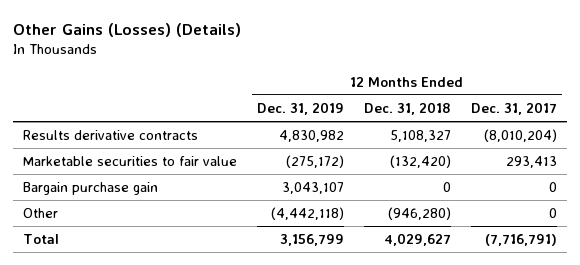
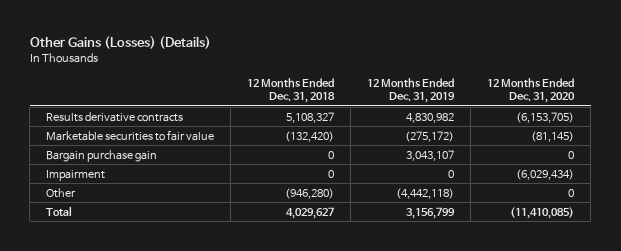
[471,101,558,115] Dec. 31, 2017 -> none
none -> [487,77,576,104] 12 Months Ended Dec. 31, 2020
none -> [46,169,106,181] Impairment

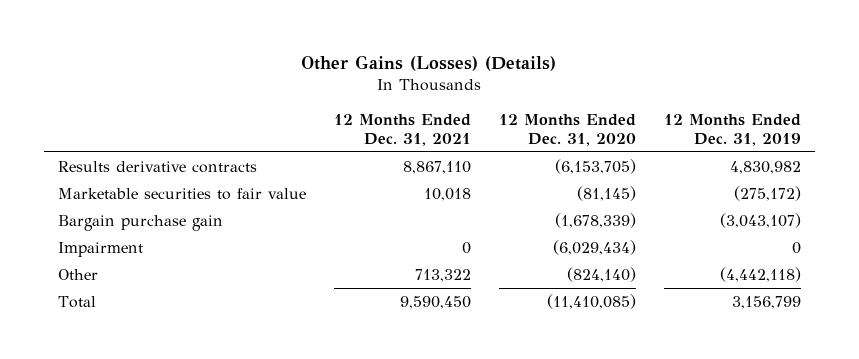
[247,77,336,104] 12 Months Ended Dec. 31, 2018 -> none
none -> [333,113,471,146] 12 Months Ended Dec. 31, 2021
[406,149,455,161] 3,043,107 -> [719,213,801,229] (3,043,107)
[568,150,575,159] 0 -> [554,213,636,229] (1,678,339)
[568,188,575,197] 0 -> [566,267,636,283] (824,140)

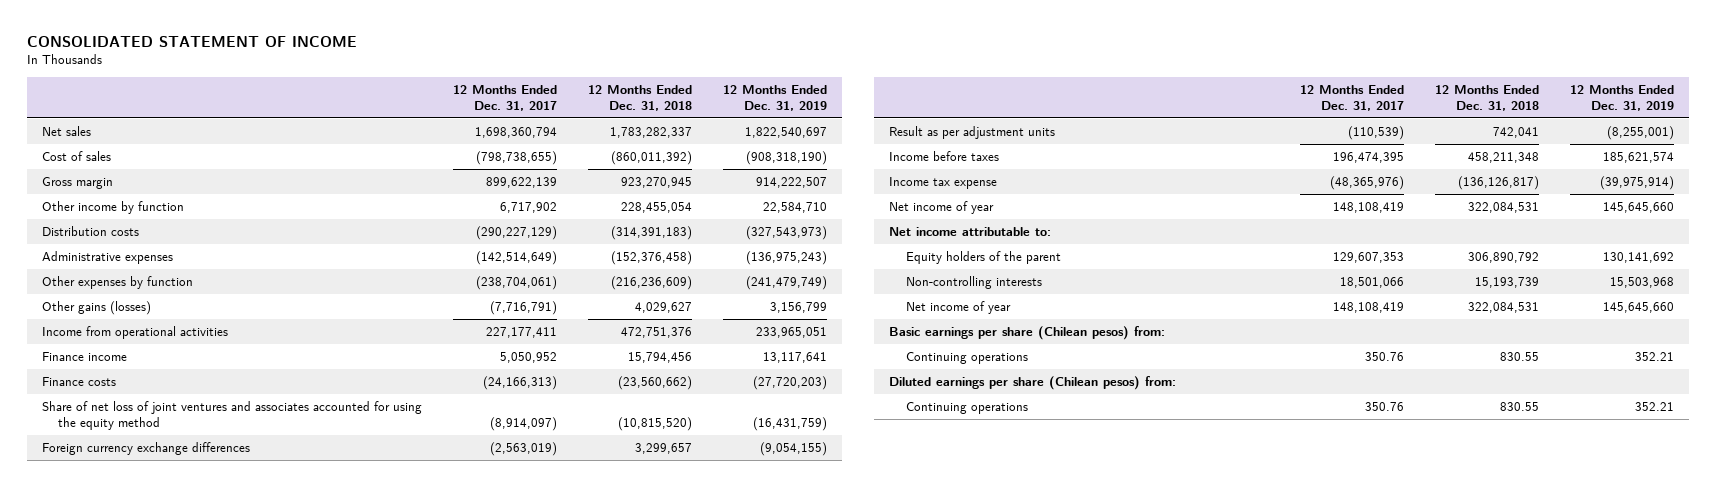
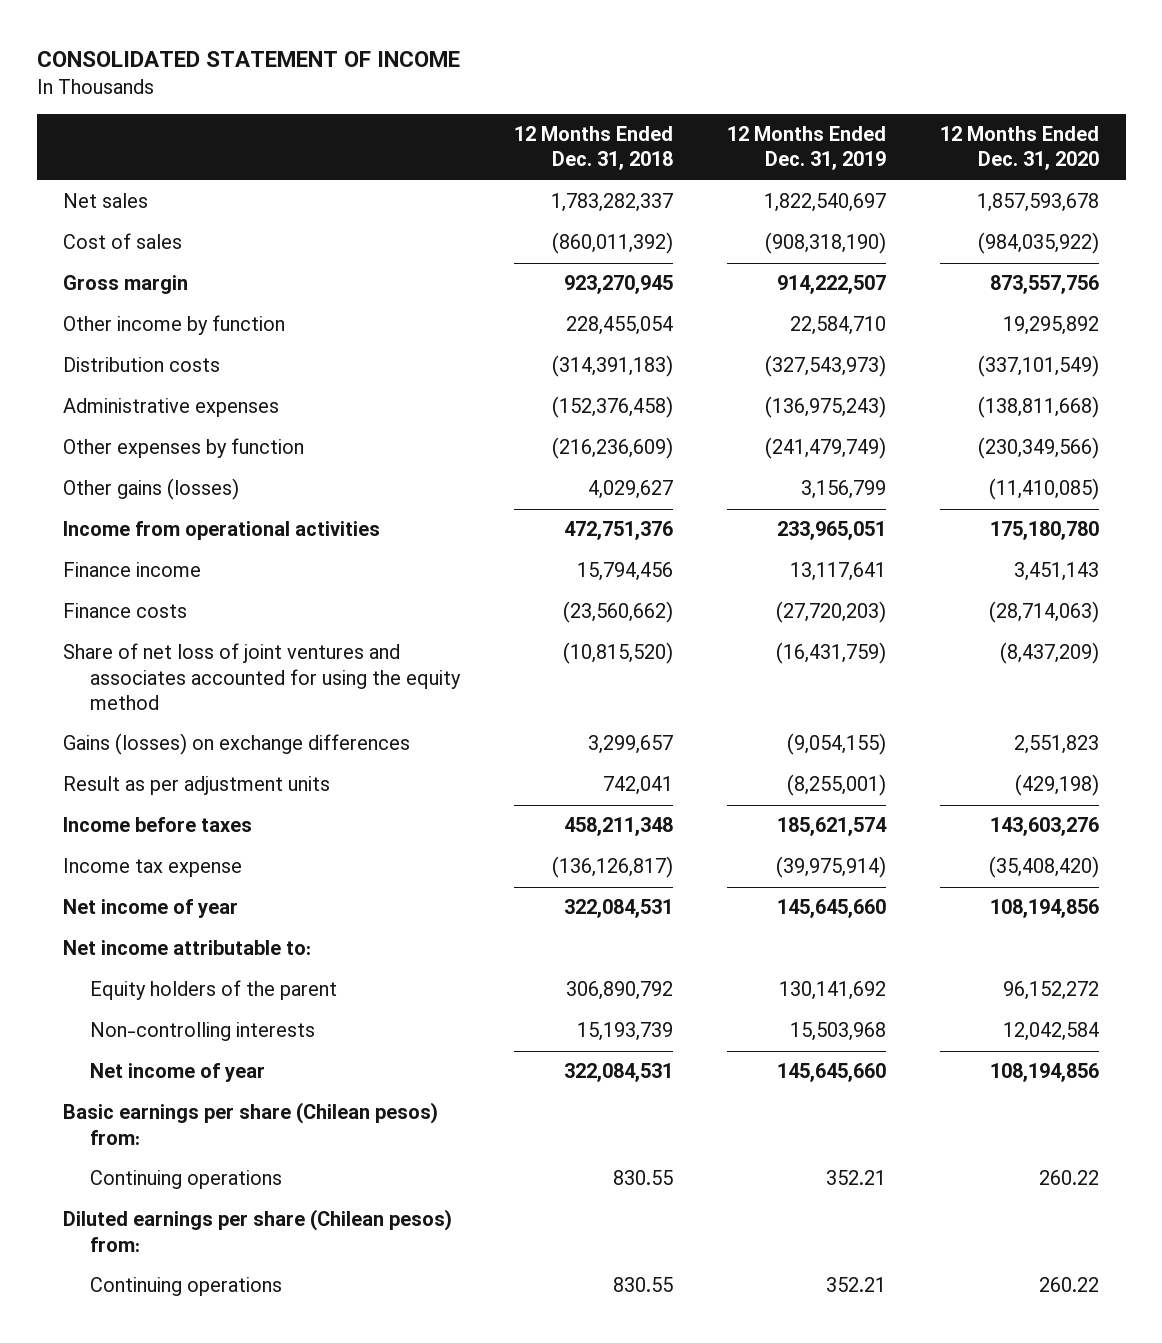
[453,84,558,111] 12 Months Ended Dec. 31, 2017 -> none
none -> [939,126,1099,171] 12 Months Ended Dec. 31, 2020
[42,441,251,455] Foreign currency exchange differences -> [63,733,411,756] Gains (losses) on exchange differences

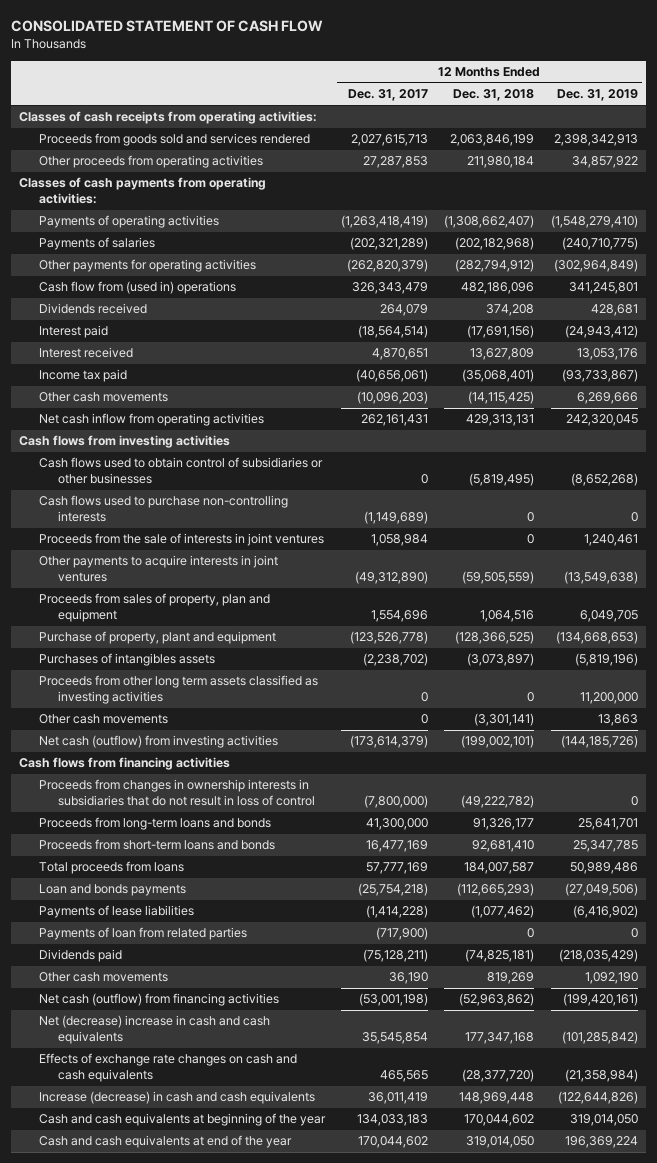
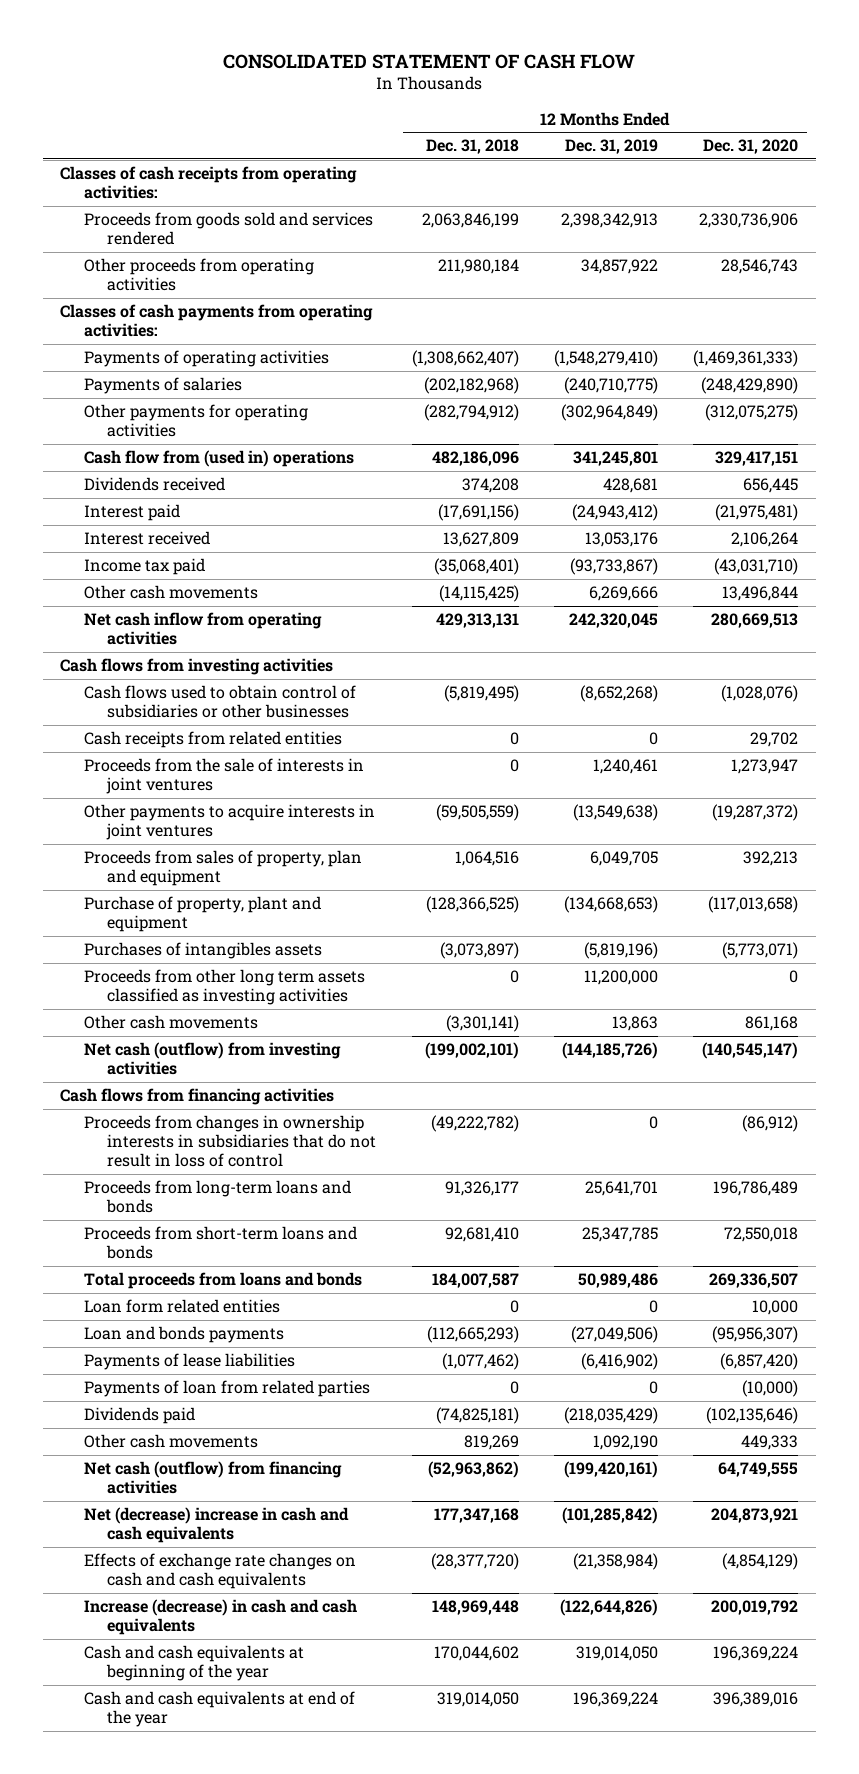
[347,89,428,102] Dec. 31, 2017 -> none
none -> [703,139,799,155] Dec. 31, 2020
[38,495,288,523] Cash flows used to purchase non-controlling interests -> none
none -> [83,731,342,749] Cash receipts from related entities
[38,861,184,875] Total proceeds from loans -> [83,1272,362,1290] Total proceeds from loans and bonds
none -> [83,1299,280,1314] Loan form related entities

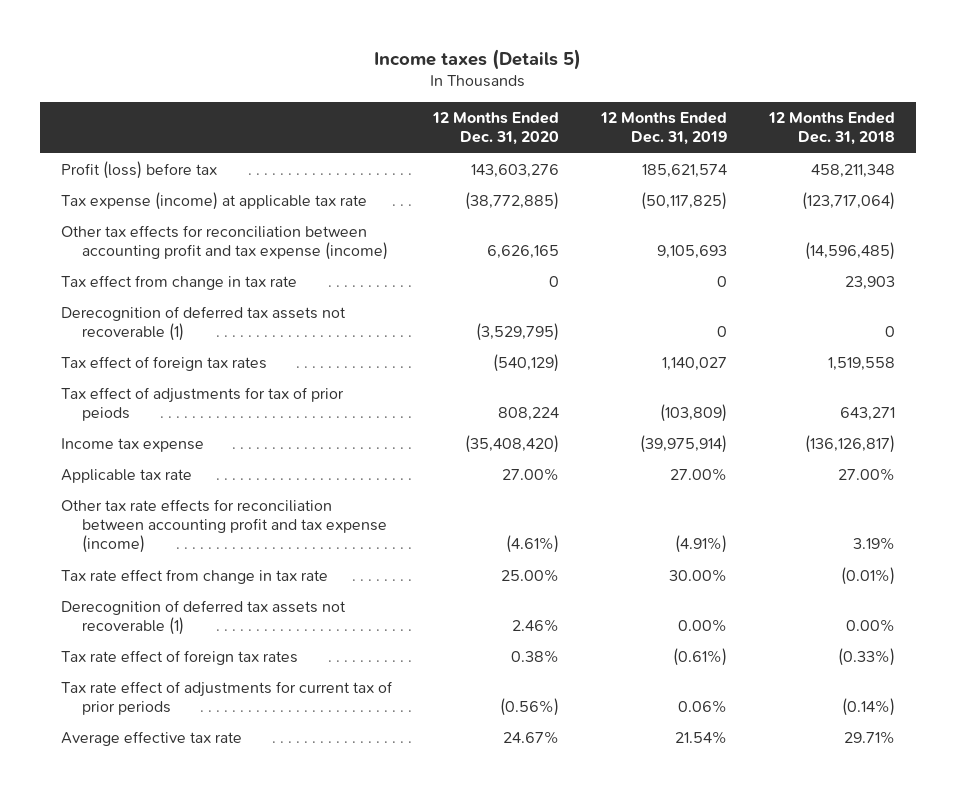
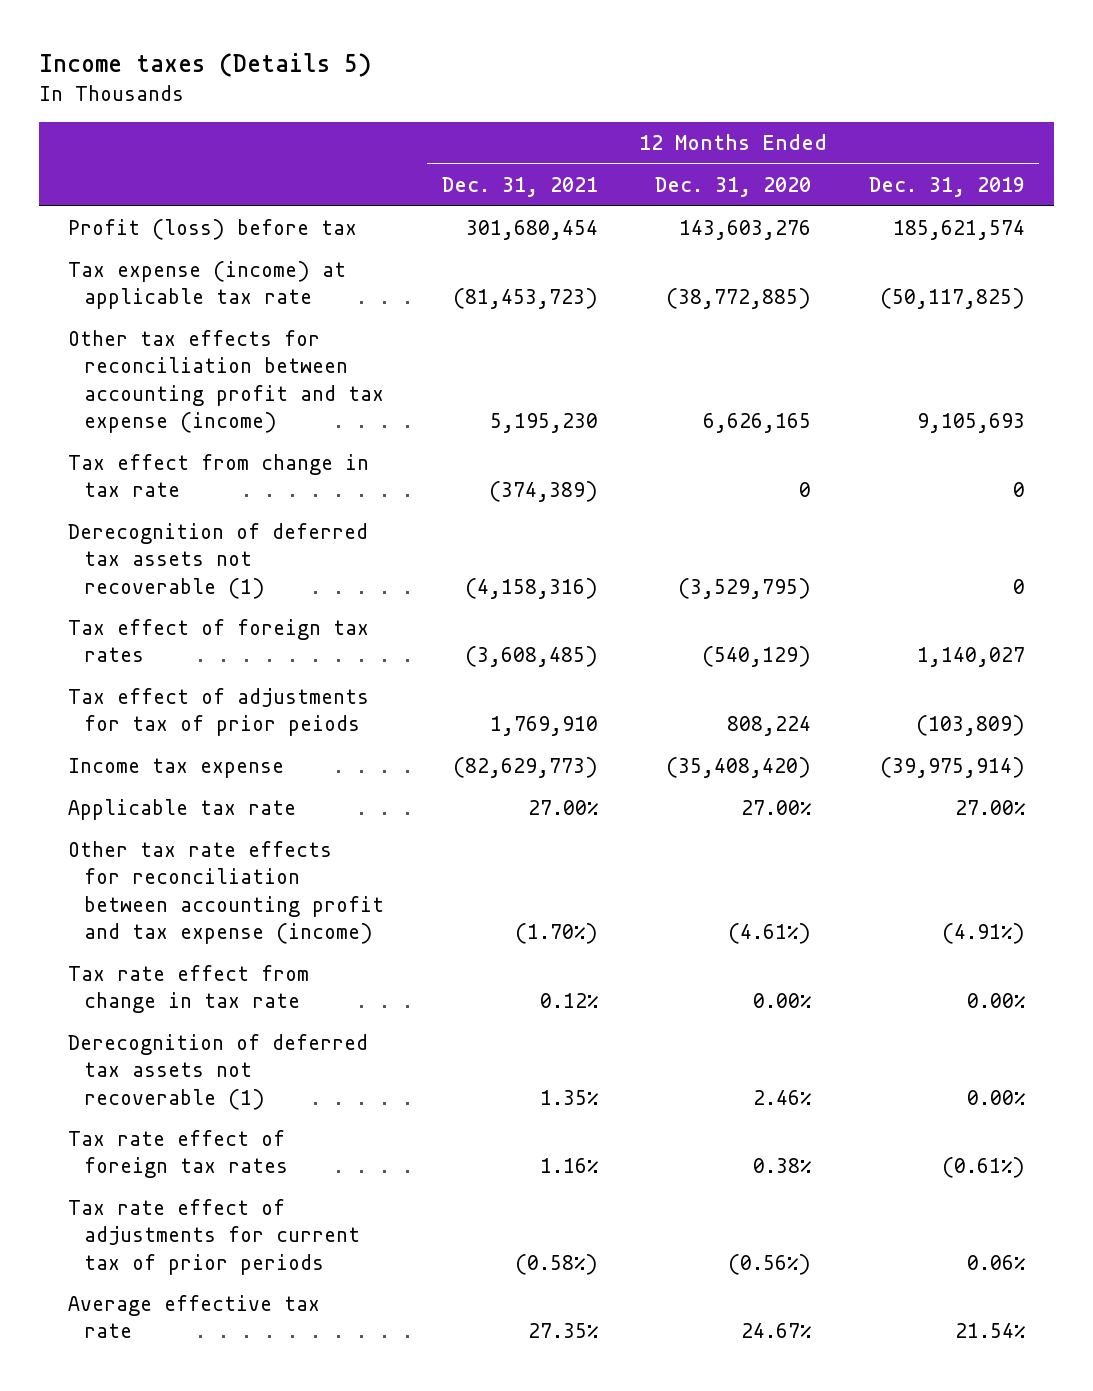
[767,112,895,146] 12 Months Ended Dec. 31, 2018 -> none
none -> [441,177,598,198] Dec. 31, 2021
[501,568,560,582] 25.00% -> [753,993,813,1009] 0.00%
[669,568,728,582] 30.00% -> [966,993,1026,1009] 0.00%

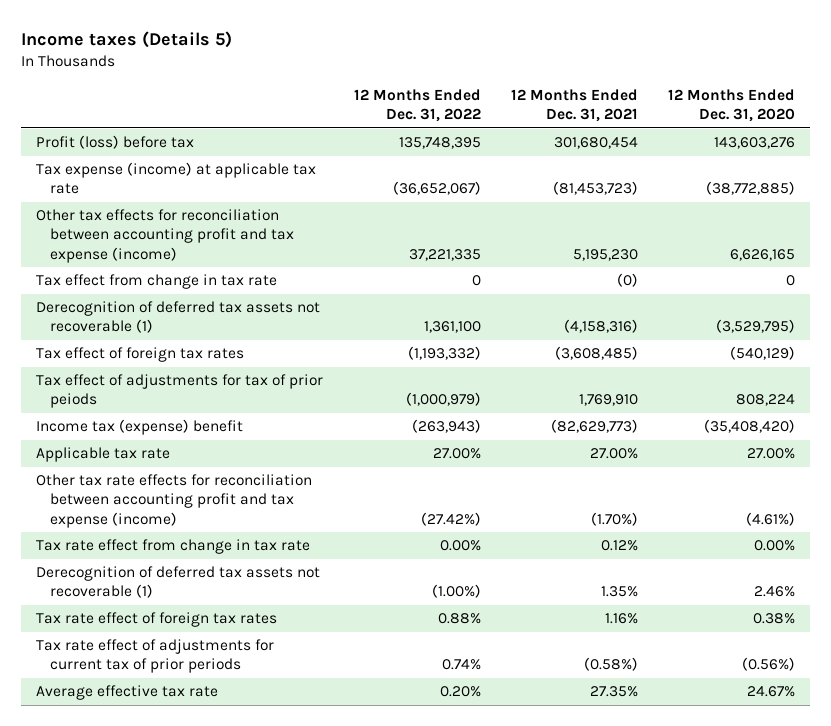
[868,177,1025,198] Dec. 31, 2019 -> none
none -> [353,88,481,123] 12 Months Ended Dec. 31, 2022
[488,481,598,503] (374,389) -> [616,273,638,288] (0)
[68,758,285,779] Income tax expense -> [36,419,244,436] Income tax (expense) benefit

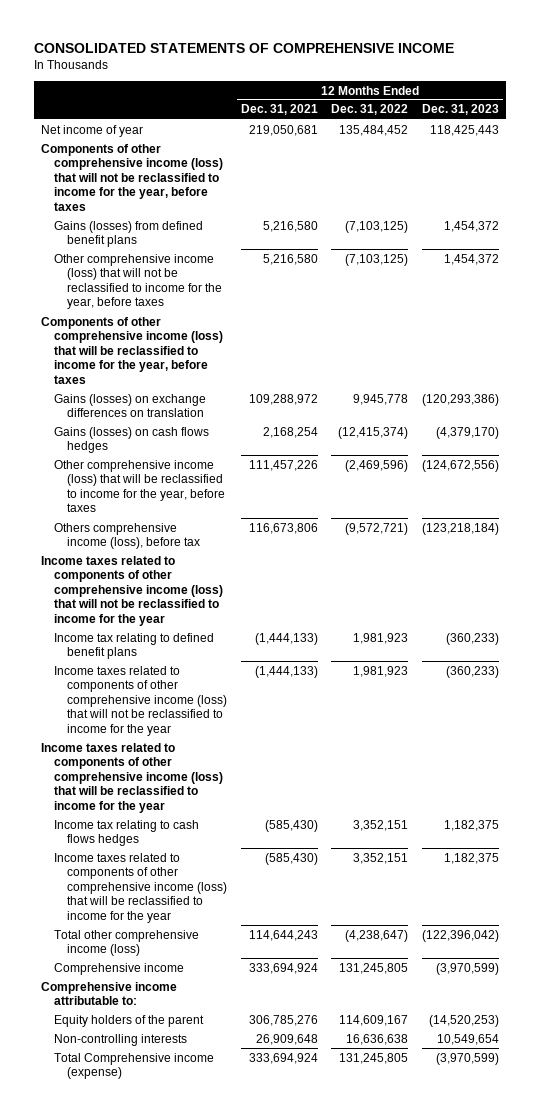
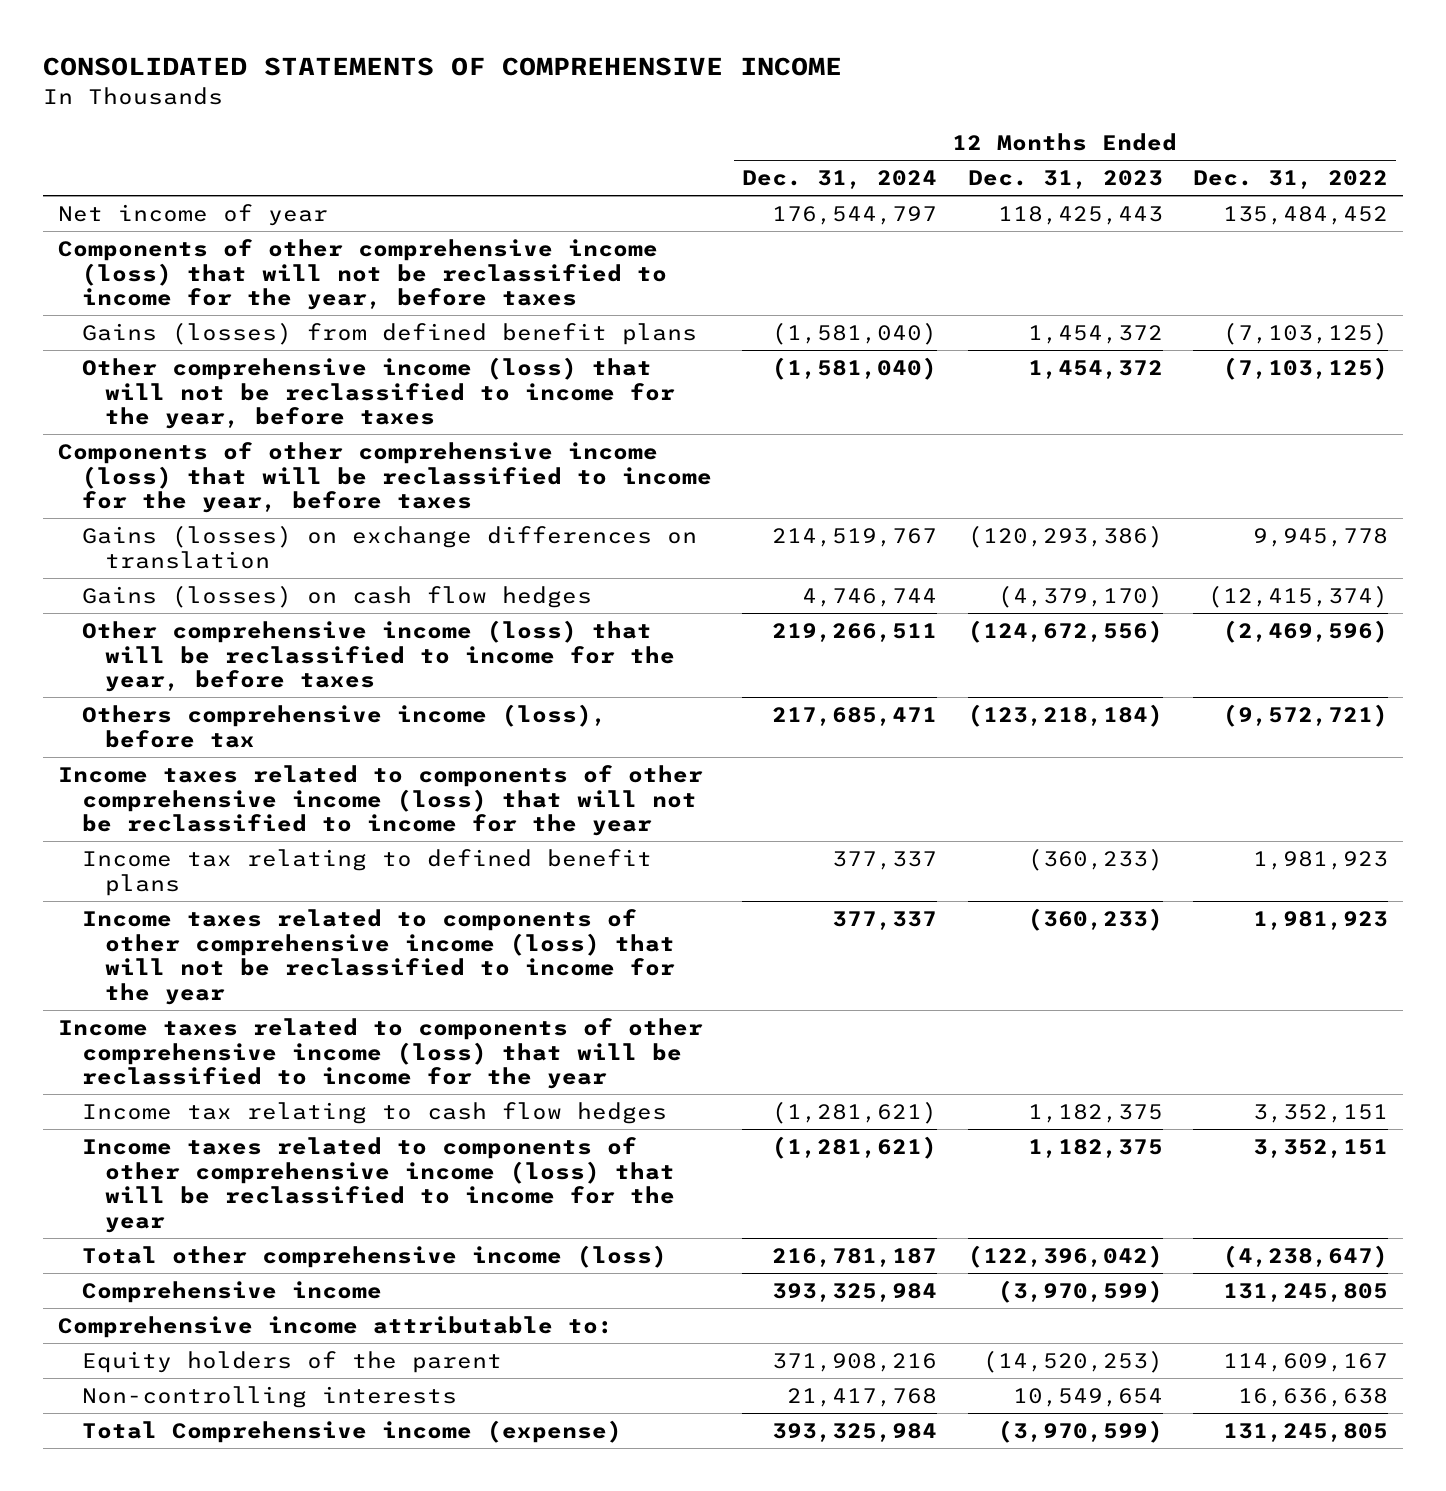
[240,104,318,116] Dec. 31, 2021 -> none
none -> [742,170,938,190] Dec. 31, 2024
[53,426,209,454] Gains (losses) on cash flows hedges -> [81,585,592,609] Gains (losses) on cash flow hedges
[53,819,199,847] Income tax relating to cash flows hedges -> [81,1102,667,1125] Income tax relating to cash flow hedges

